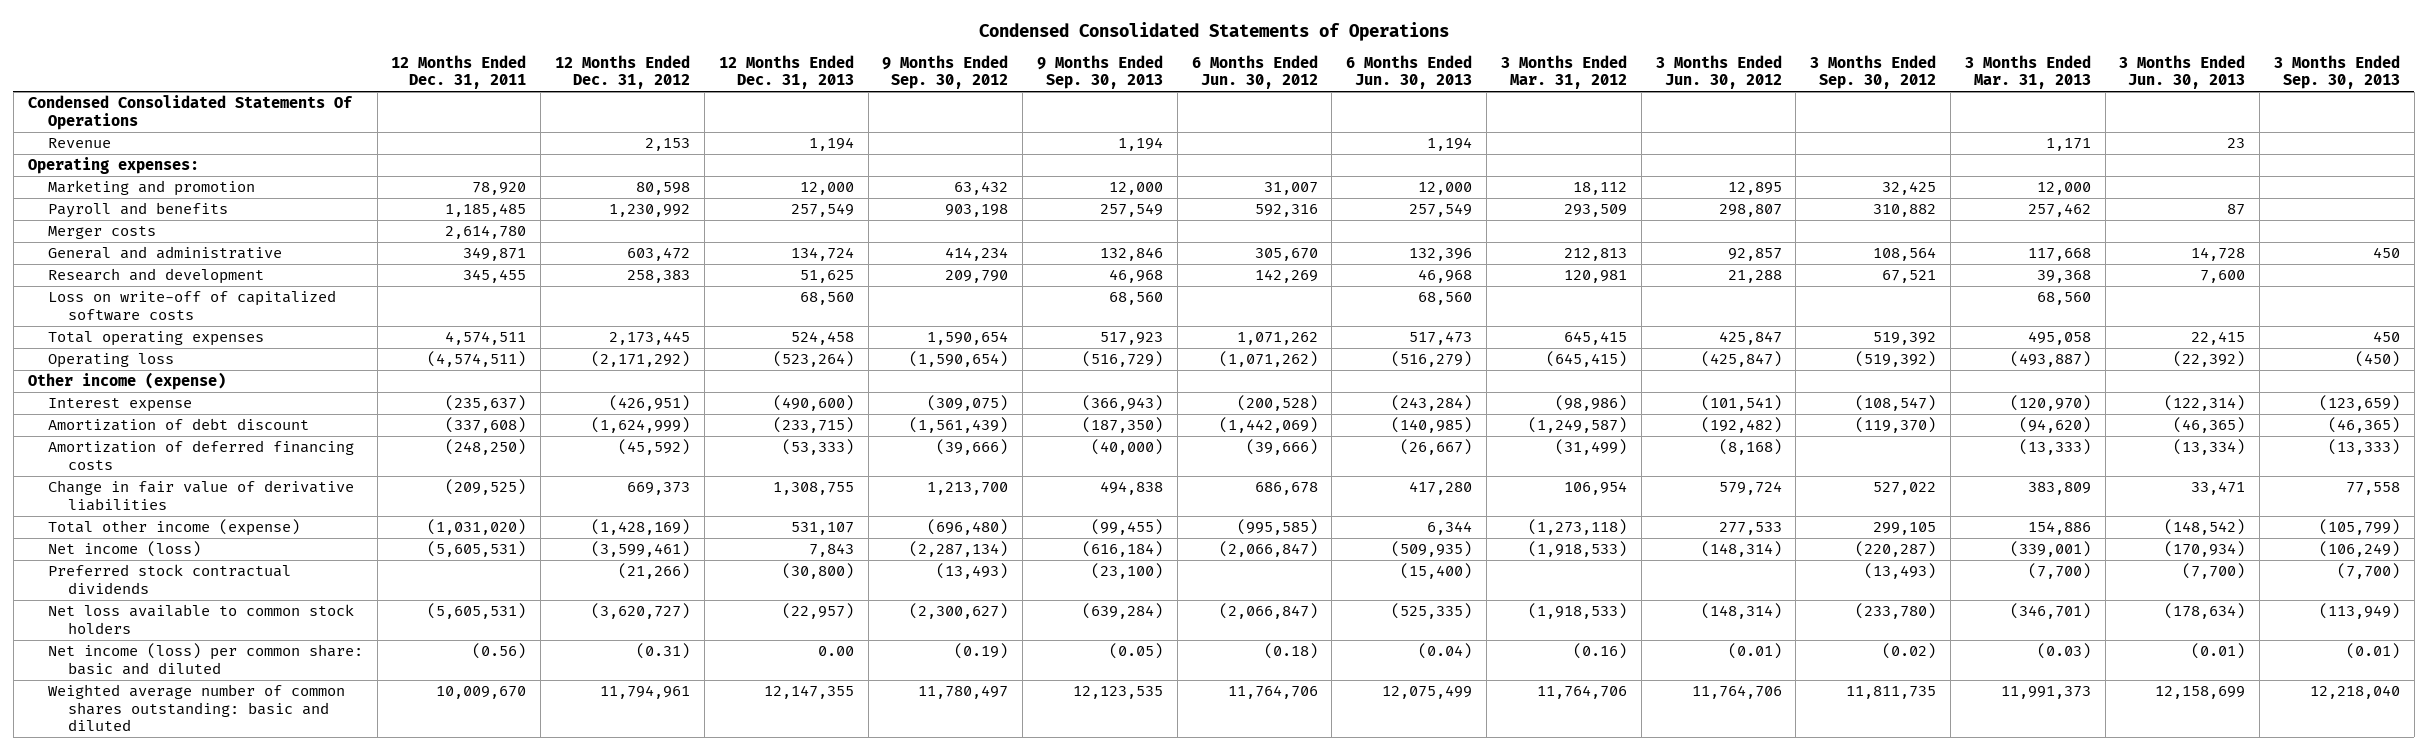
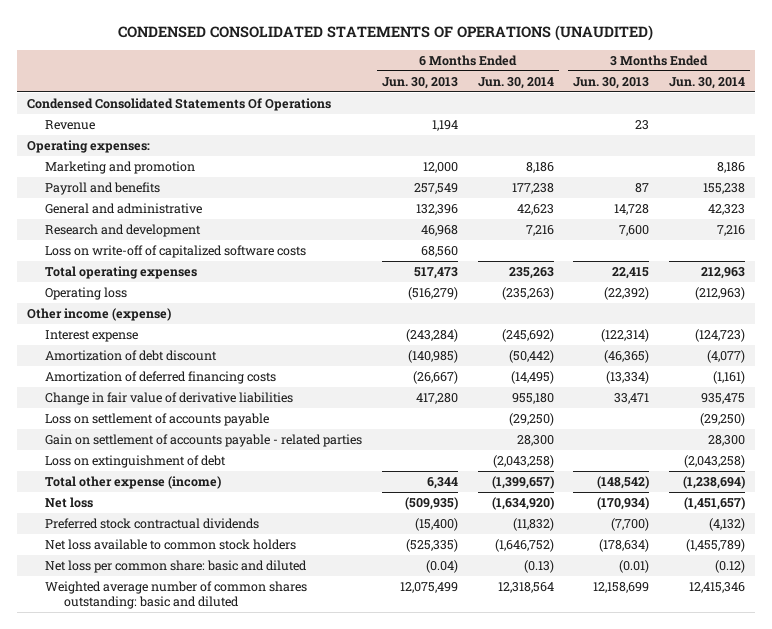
[978,21,1449,41] Condensed Consolidated Statements of Operations -> [117,24,653,41] CONDENSED CONSOLIDATED STATEMENTS OF OPERATIONS (UNAUDITED)
[391,54,527,90] 12 Months Ended Dec. 31, 2011 -> none
[555,54,691,90] 12 Months Ended Dec. 31, 2012 -> none
[718,54,854,90] 12 Months Ended Dec. 31, 2013 -> none
[882,54,1009,90] 9 Months Ended Sep. 30, 2012 -> none
[1036,54,1163,90] 9 Months Ended Sep. 30, 2013 -> none
[1191,54,1318,90] 6 Months Ended Jun. 30, 2012 -> none
[1500,54,1627,90] 3 Months Ended Mar. 31, 2012 -> none
[1655,54,1782,90] 3 Months Ended Jun. 30, 2012 -> none
[1810,54,1937,90] 3 Months Ended Sep. 30, 2012 -> none
[1964,54,2091,90] 3 Months Ended Mar. 31, 2013 -> none
[2274,54,2401,90] 3 Months Ended Sep. 30, 2013 -> none
none -> [477,76,554,89] Jun. 30, 2014
none -> [668,76,745,89] Jun. 30, 2014
[47,226,156,240] Merger costs -> none
none -> [45,413,270,427] Loss on settlement of accounts payable
none -> [45,434,363,448] Gain on settlement of accounts payable - related parties
none -> [45,455,227,469] Loss on extinguishment of debt
[47,519,300,537] Total other income (expense) -> [45,476,222,490] Total other expense (income)
[47,541,201,558] Net income (loss) -> [45,497,94,509] Net loss
[47,643,363,675] Net income (loss) per common share: basic and diluted -> [45,560,308,574] Net loss per common share: basic and diluted

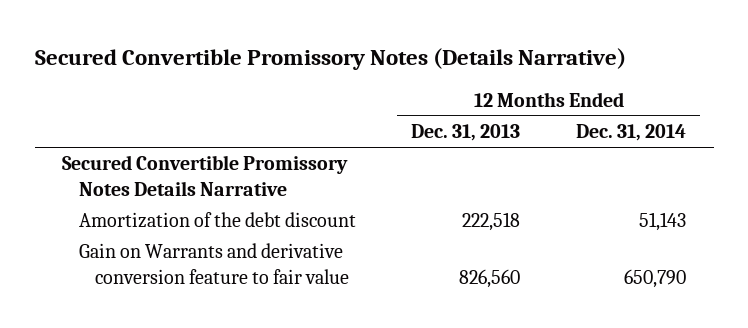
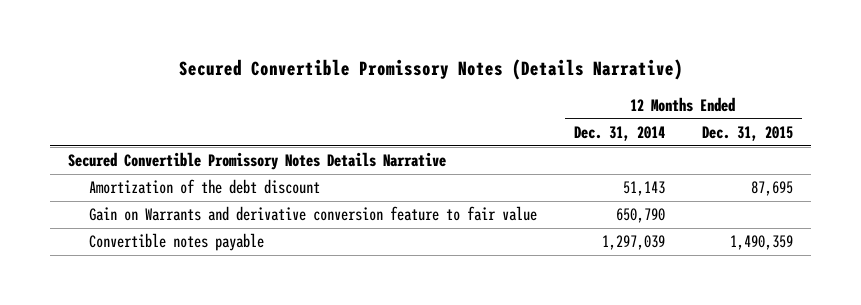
[411,124,521,142] Dec. 31, 2013 -> none
none -> [701,126,793,142] Dec. 31, 2015
none -> [88,233,264,252] Convertible notes payable

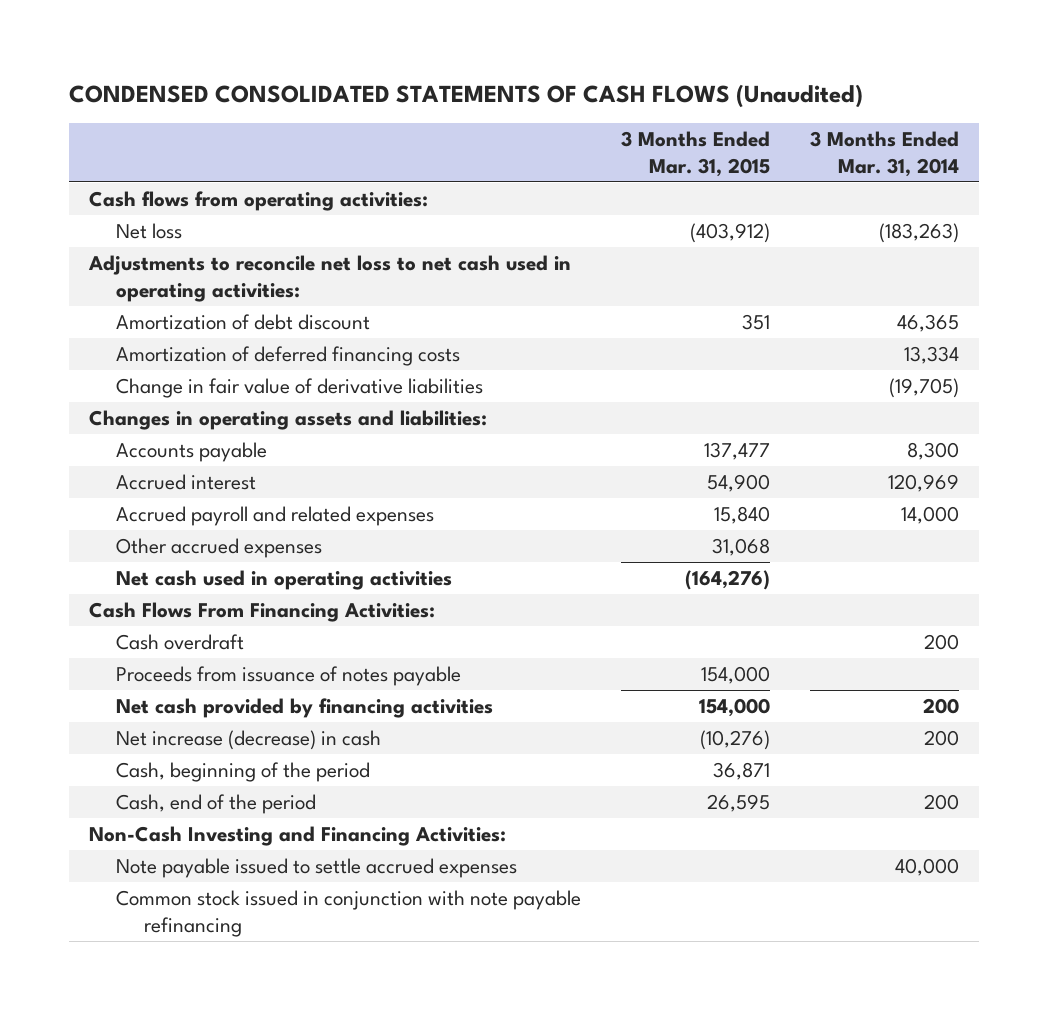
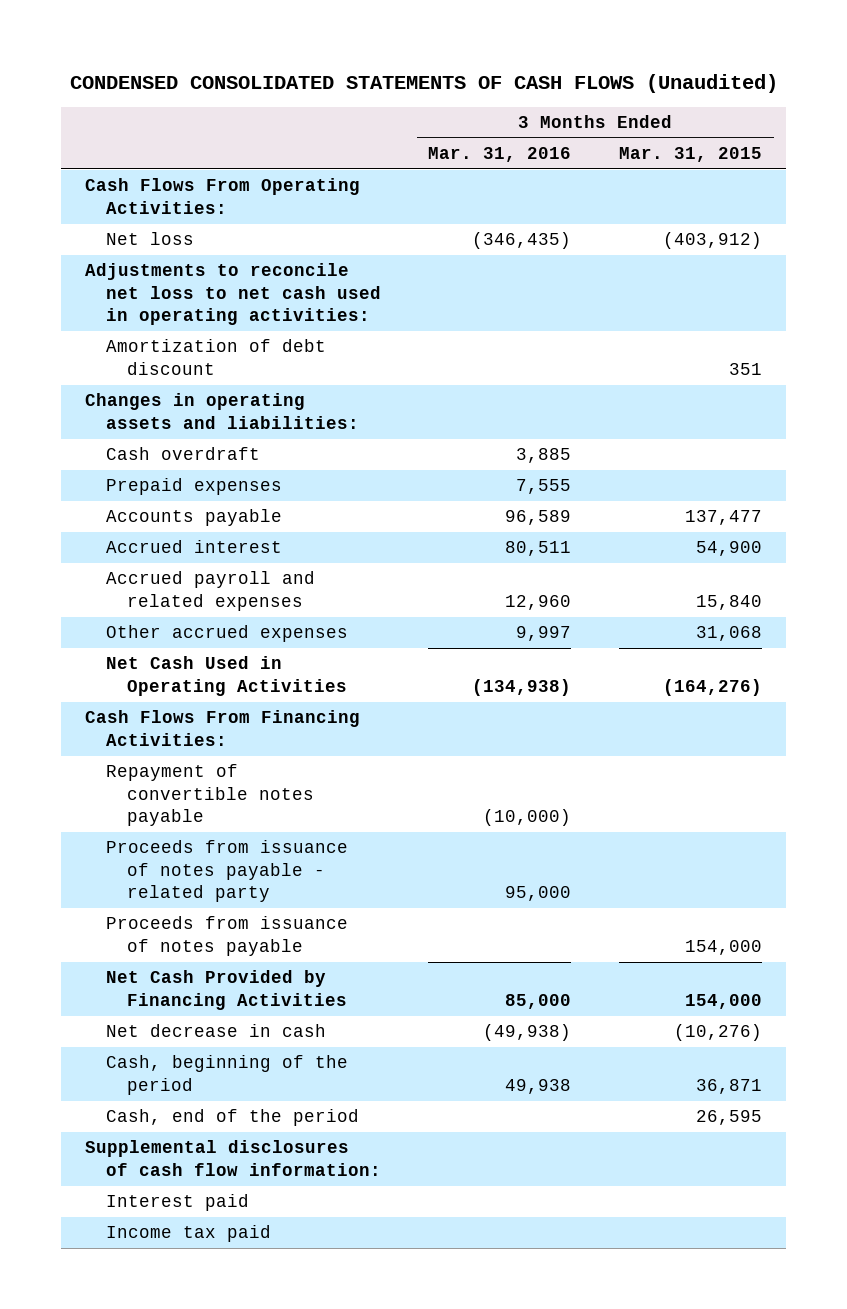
[810,130,960,177] 3 Months Ended Mar. 31, 2014 -> none
none -> [428,147,572,163] Mar. 31, 2016
[88,191,428,212] Cash flows from operating activities: -> [85,178,361,214] Cash Flows From Operating Activities:
[116,346,461,367] Amortization of deferred financing costs -> none
[116,378,484,399] Change in fair value of derivative liabilities -> none
[116,634,245,651] Cash overdraft -> [105,447,260,461] Cash overdraft
none -> [105,478,282,496] Prepaid expenses
[116,570,453,591] Net cash used in operating activities -> [105,656,347,696] Net Cash Used in Operating Activities
none -> [105,764,314,827] Repayment of convertible notes payable
none -> [105,840,348,903] Proceeds from issuance of notes payable - related party
[116,698,494,719] Net cash provided by financing activities -> [105,970,347,1010] Net Cash Provided by Financing Activities
[116,730,382,751] Net increase (decrease) in cash -> [105,1024,326,1038] Net decrease in cash
[88,826,506,847] Non-Cash Investing and Financing Activities: -> none
[116,858,518,879] Note payable issued to settle accrued expenses -> none
[116,890,582,937] Common stock issued in conjunction with note payable refinancing -> none
none -> [85,1140,381,1176] Supplemental disclosures of cash flow information:
none -> [105,1194,249,1212] Interest paid
none -> [105,1225,271,1243] Income tax paid

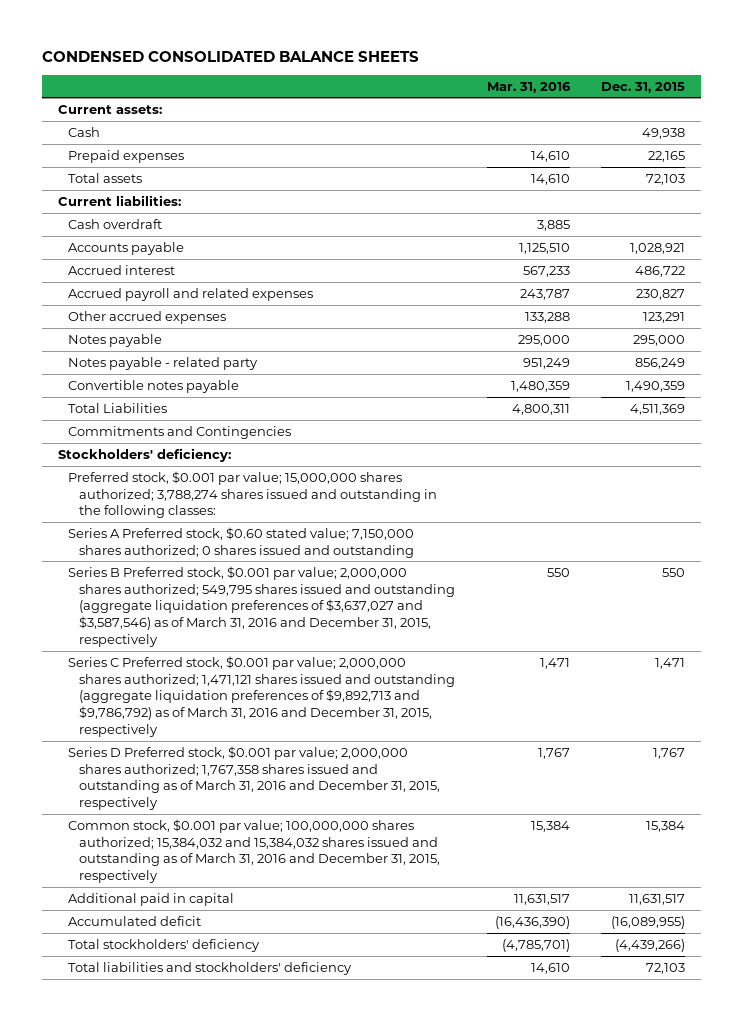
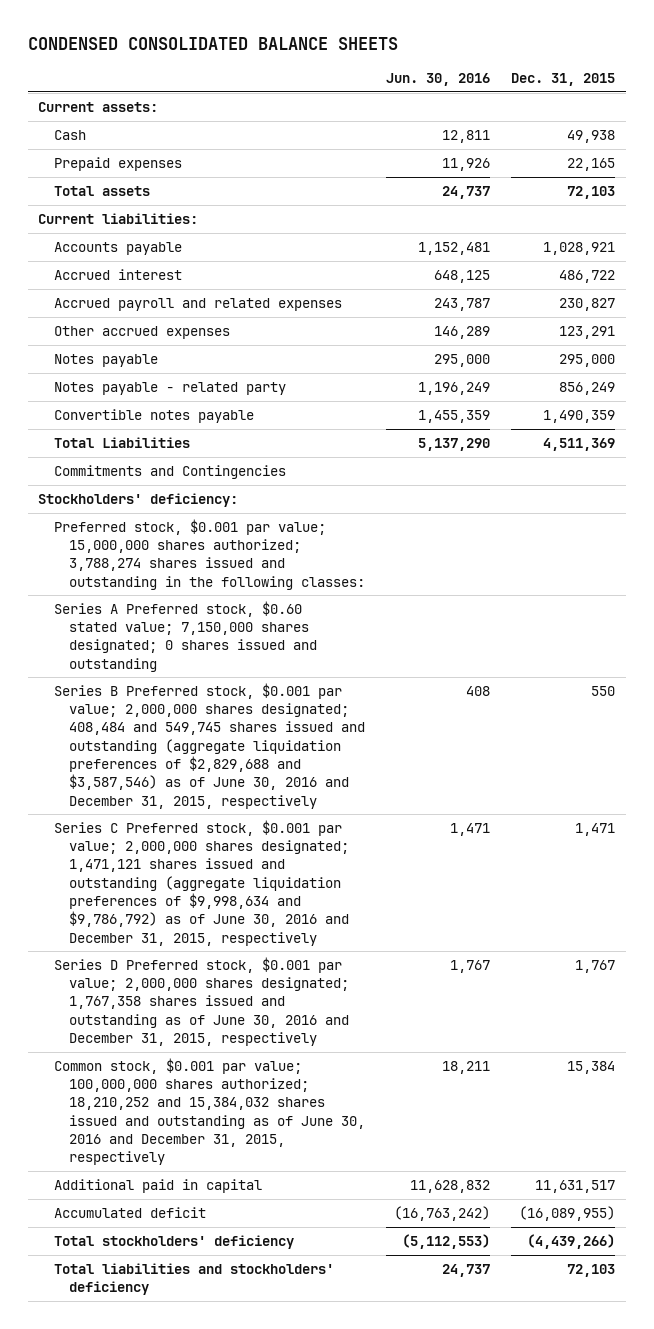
[486,81,571,93] Mar. 31, 2016 -> none
none -> [386,73,491,87] Jun. 30, 2016
[68,218,163,229] Cash overdraft -> none
[68,526,415,558] Series A Preferred stock, $0.60 stated value; 7,150,000 shares authorized; 0 shares issued and outstanding -> [53,600,318,672] Series A Preferred stock, $0.60 stated value; 7,150,000 shares designated; 0 shares issued and outstanding
[68,565,456,647] Series B Preferred stock, $0.001 par value; 2,000,000 shares authorized; 549,795 shares issued and outstanding (aggregate liquidation preferences of $3,637,027 and $3,587,546) as of March 31, 2016 and December 31, 2015, respectively -> [53,682,366,809] Series B Preferred stock, $0.001 par value; 2,000,000 shares designated; 408,484 and 549,745 shares issued and outstanding (aggregate liquidation preferences of $2,829,688 and $3,587,546) as of June 30, 2016 and December 31, 2015, respectively
[68,655,456,737] Series C Preferred stock, $0.001 par value; 2,000,000 shares authorized; 1,471,121 shares issued and outstanding (aggregate liquidation preferences of $9,892,713 and $9,786,792) as of March 31, 2016 and December 31, 2015, respectively -> [53,819,350,946] Series C Preferred stock, $0.001 par value; 2,000,000 shares designated; 1,471,121 shares issued and outstanding (aggregate liquidation preferences of $9,998,634 and $9,786,792) as of June 30, 2016 and December 31, 2015, respectively
[68,745,441,811] Series D Preferred stock, $0.001 par value; 2,000,000 shares authorized; 1,767,358 shares issued and outstanding as of March 31, 2016 and December 31, 2015, respectively -> [53,956,350,1047] Series D Preferred stock, $0.001 par value; 2,000,000 shares designated; 1,767,358 shares issued and outstanding as of June 30, 2016 and December 31, 2015, respectively
[68,818,441,884] Common stock, $0.001 par value; 100,000,000 shares authorized; 15,384,032 and 15,384,032 shares issued and outstanding as of March 31, 2016 and December 31, 2015, respectively -> [53,1057,366,1166] Common stock, $0.001 par value; 100,000,000 shares authorized; 18,210,252 and 15,384,032 shares issued and outstanding as of June 30, 2016 and December 31, 2015, respectively

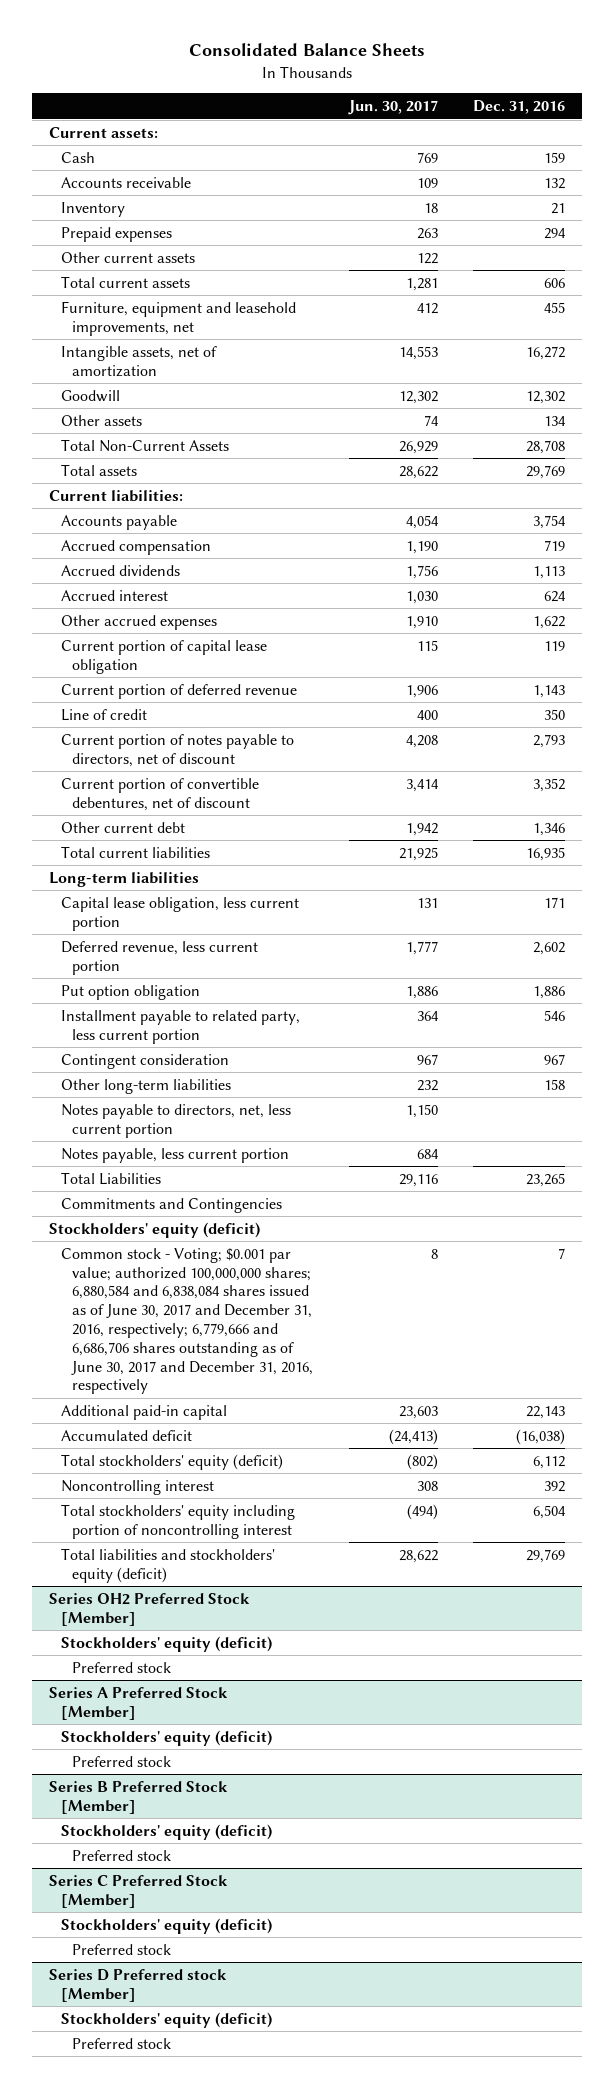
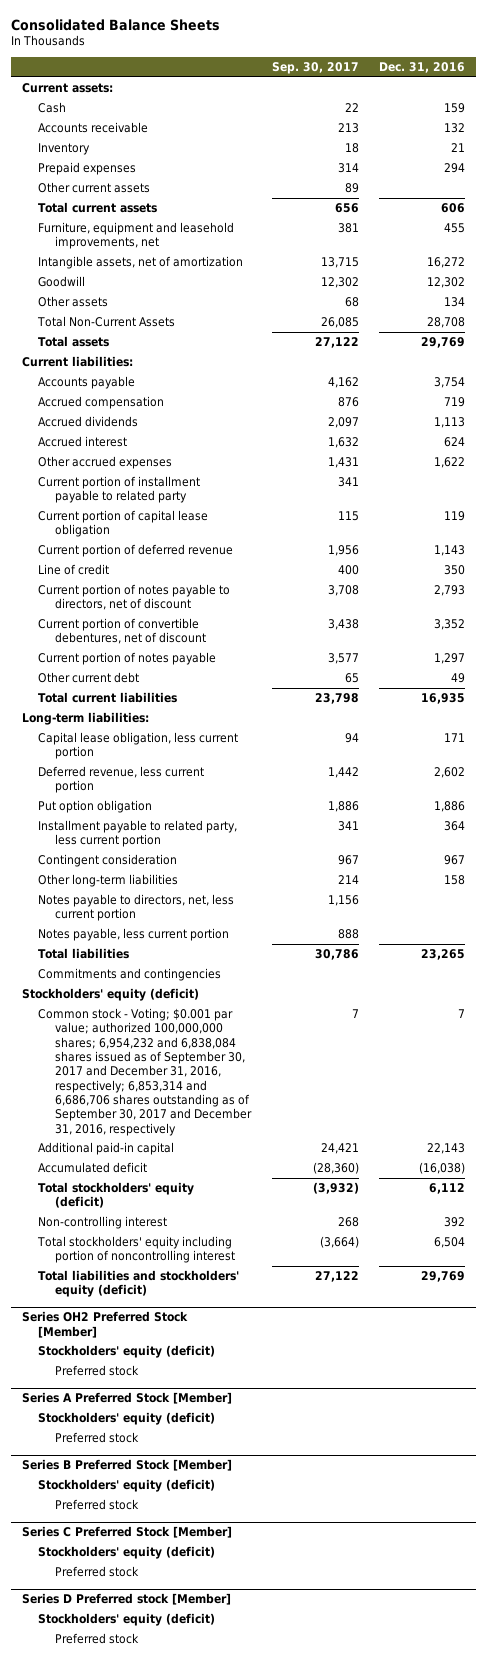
[347,100,438,116] Jun. 30, 2017 -> none
none -> [271,62,359,75] Sep. 30, 2017
none -> [38,476,201,504] Current portion of installment payable to related party
none -> [38,652,217,666] Current portion of notes payable
[532,822,565,836] 1,346 -> [451,673,466,684] 49
[49,871,200,887] Long-term liabilities -> [21,712,149,726] Long-term liabilities:
[543,1009,565,1021] 546 -> [444,821,466,832] 364
[60,1171,161,1185] Total Liabilities -> [38,948,130,960] Total liabilities
[60,1197,282,1213] Commitments and Contingencies -> [38,968,222,982] Commitments and contingencies
[60,1247,314,1395] Common stock - Voting; $0.001 par value; authorized 100,000,000 shares; 6,880,584 and 6,838,084 shares issued as of June 30, 2017 and December 31, 2016, respectively; 6,779,666 and 6,686,706 shares outstanding as of June 30, 2017 and December 31, 2016, respectively -> [38,1008,252,1136] Common stock - Voting; $0.001 par value; authorized 100,000,000 shares; 6,954,232 and 6,838,084 shares issued as of September 30, 2017 and December 31, 2016, respectively; 6,853,314 and 6,686,706 shares outstanding as of September 30, 2017 and December 31, 2016, respectively
[60,1479,214,1495] Noncontrolling interest -> [38,1216,168,1230] Non-controlling interest

